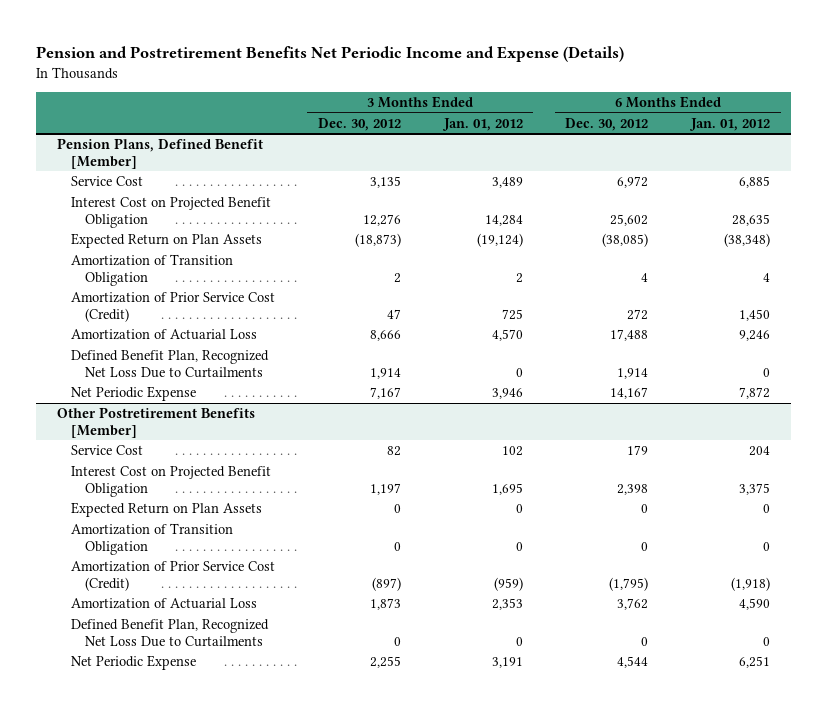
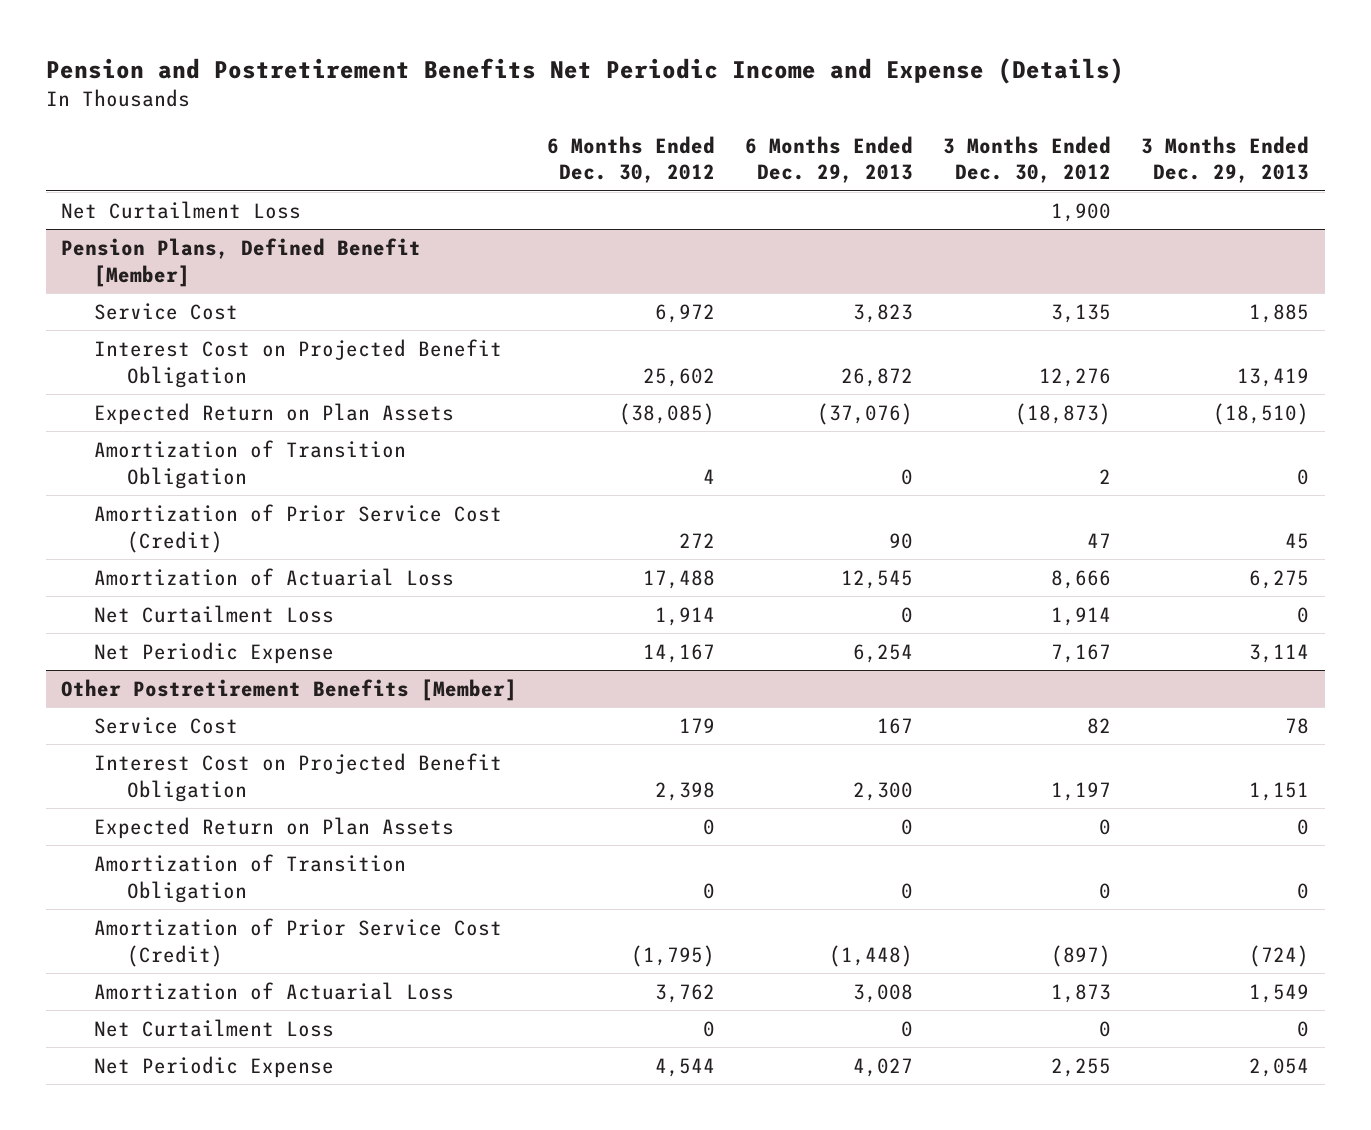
[441,117,523,131] Jan. 01, 2012 -> none
[688,117,770,131] Jan. 01, 2012 -> none
none -> [745,135,914,184] 6 Months Ended Dec. 29, 2013
none -> [1141,135,1310,184] 3 Months Ended Dec. 29, 2013
none -> [61,200,302,219] Net Curtailment Loss
[71,350,270,378] Defined Benefit Plan, Recognized Net Loss Due to Curtailments -> [94,604,335,623] Net Curtailment Loss
[71,619,270,647] Defined Benefit Plan, Recognized Net Loss Due to Curtailments -> [94,1018,335,1037] Net Curtailment Loss

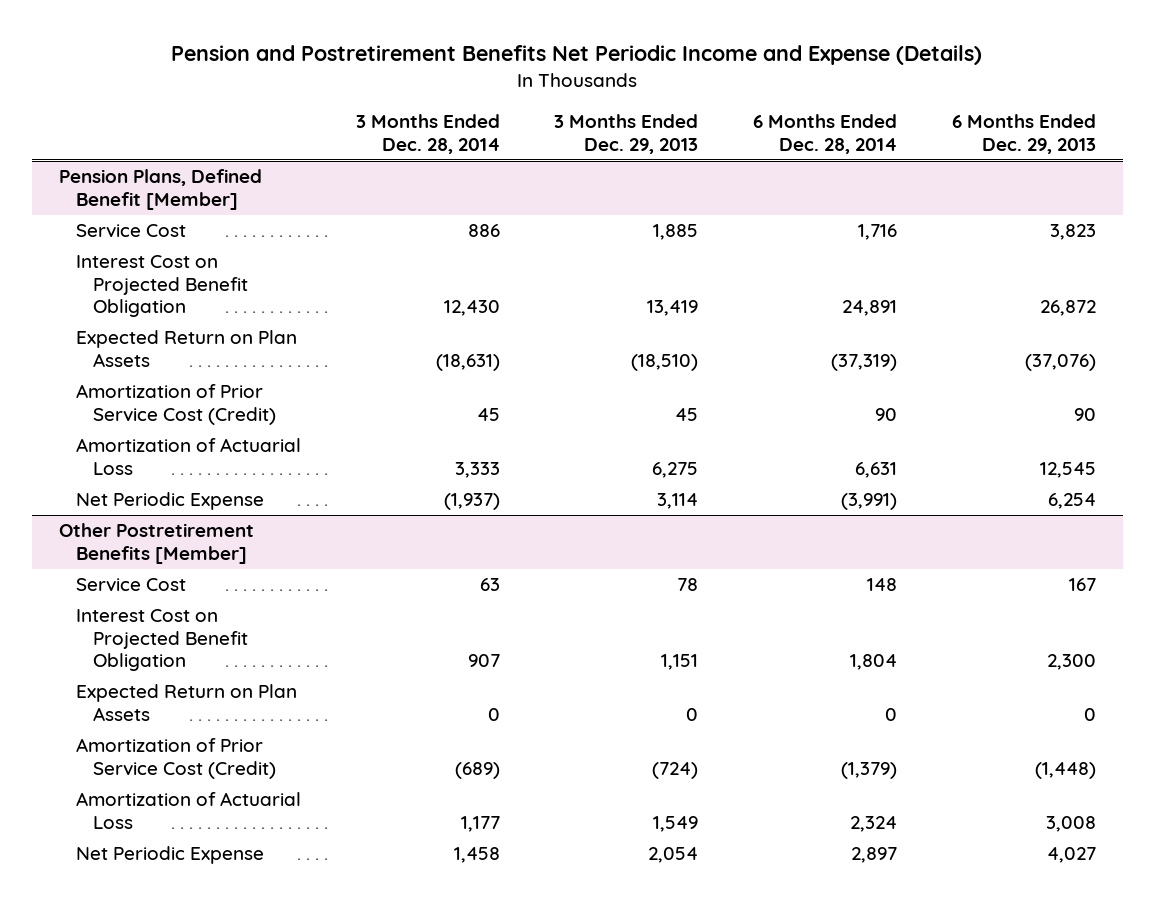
[547,135,716,184] 6 Months Ended Dec. 30, 2012 -> none
[943,135,1112,184] 3 Months Ended Dec. 30, 2012 -> none
none -> [355,114,500,154] 3 Months Ended Dec. 28, 2014
none -> [752,114,897,154] 6 Months Ended Dec. 28, 2014
[61,200,302,219] Net Curtailment Loss -> none
[94,439,407,489] Amortization of Transition Obligation -> none
[94,604,335,623] Net Curtailment Loss -> none
[94,853,407,903] Amortization of Transition Obligation -> none
[94,1018,335,1037] Net Curtailment Loss -> none

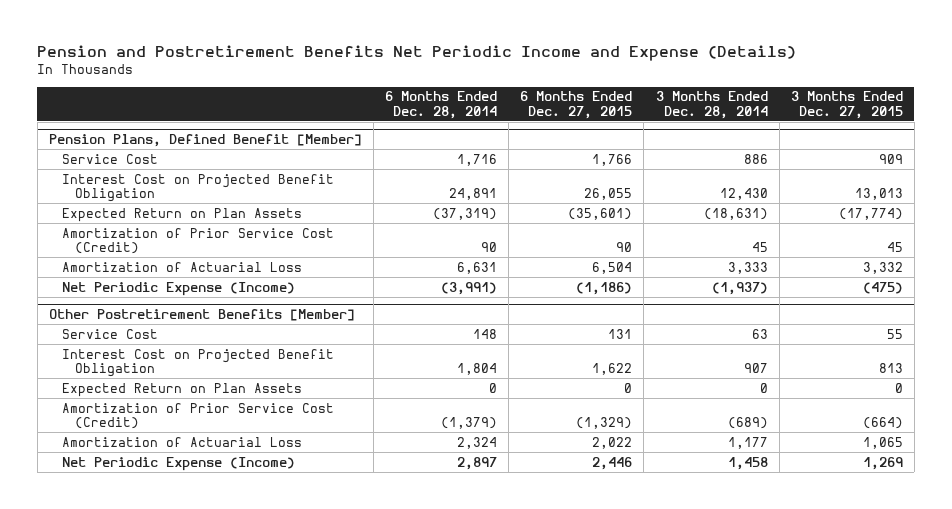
[554,114,699,154] 3 Months Ended Dec. 29, 2013 -> none
[951,114,1096,154] 6 Months Ended Dec. 29, 2013 -> none
none -> [520,91,633,119] 6 Months Ended Dec. 27, 2015
none -> [790,91,903,119] 3 Months Ended Dec. 27, 2015
[76,492,265,511] Net Periodic Expense -> [61,281,295,296] Net Periodic Expense (Income)
[76,846,265,865] Net Periodic Expense -> [61,456,295,471] Net Periodic Expense (Income)

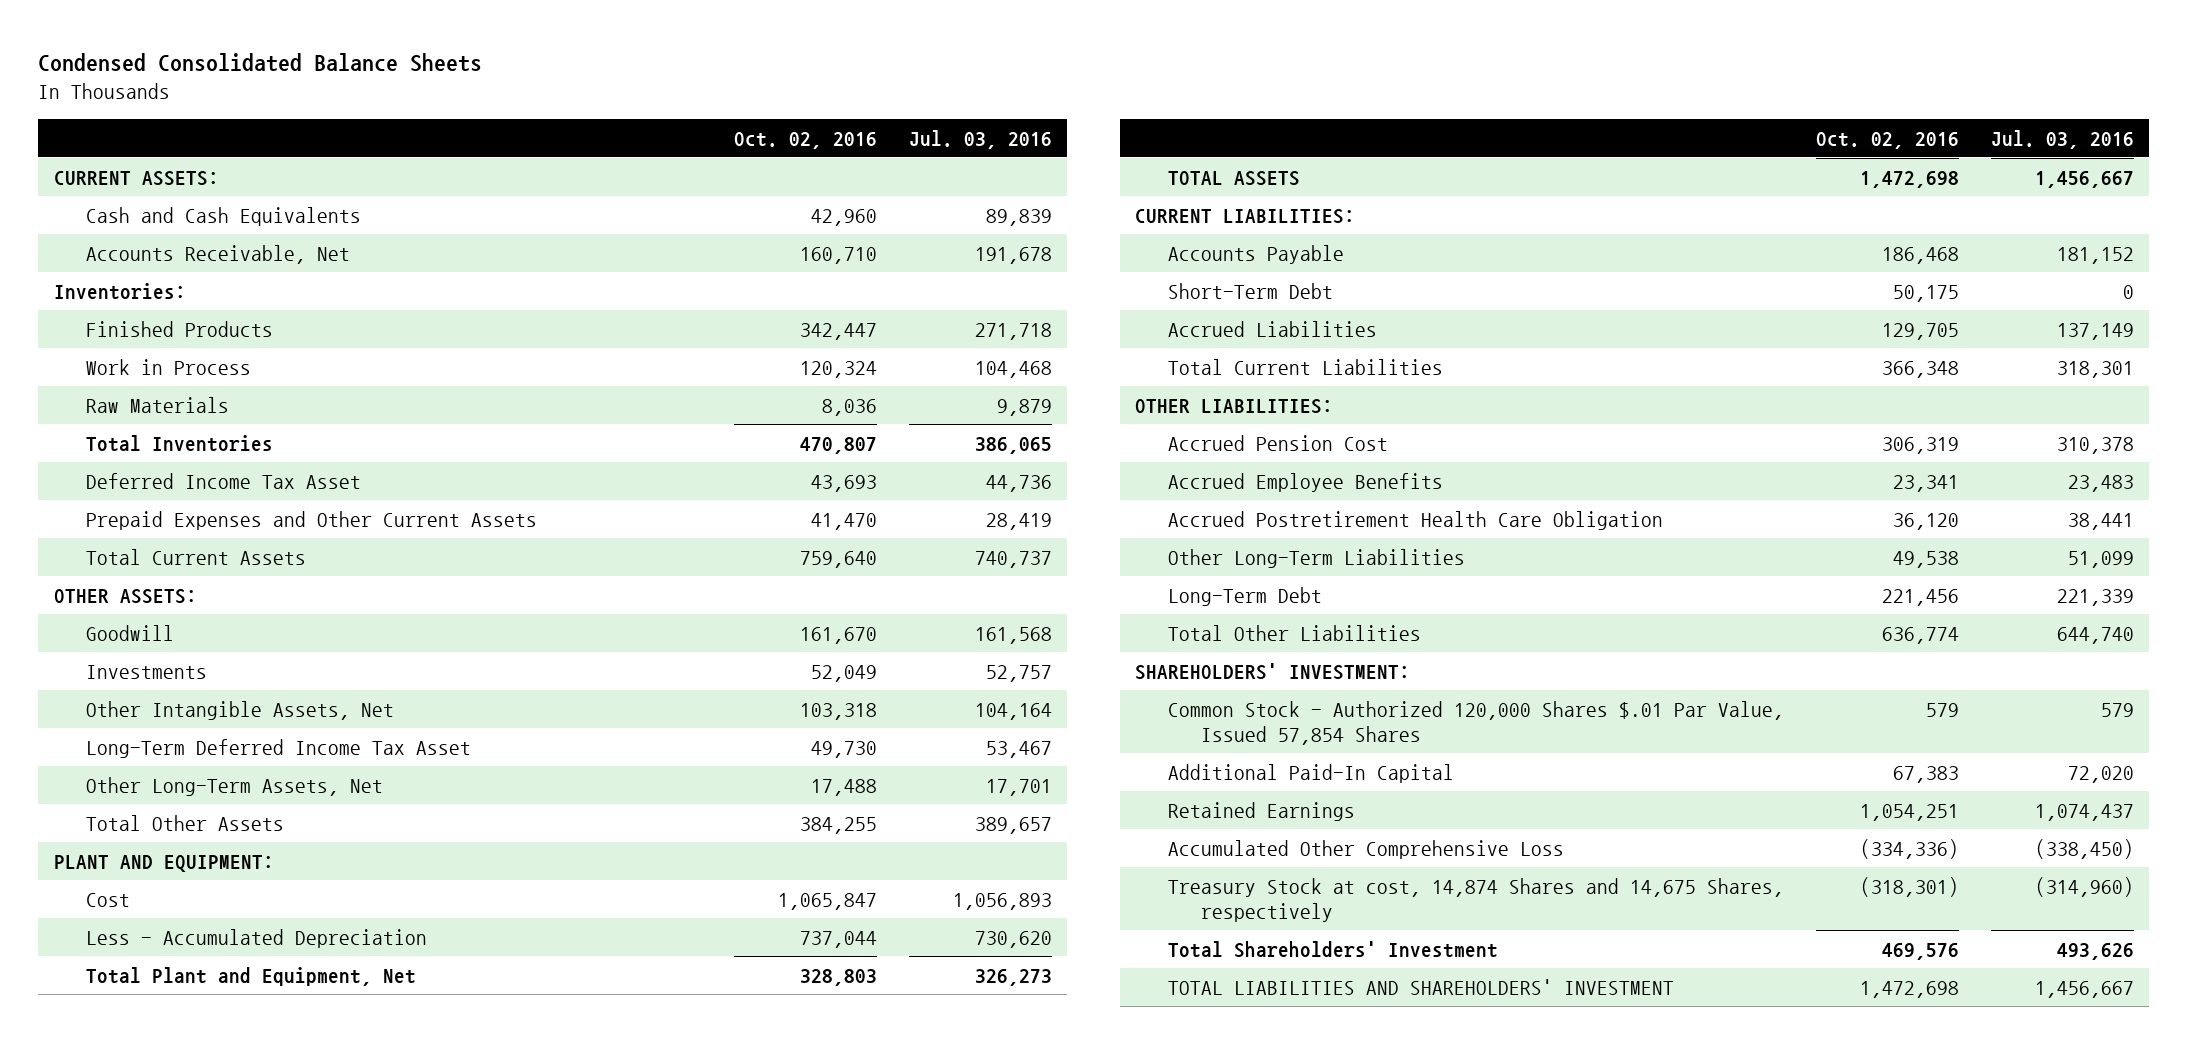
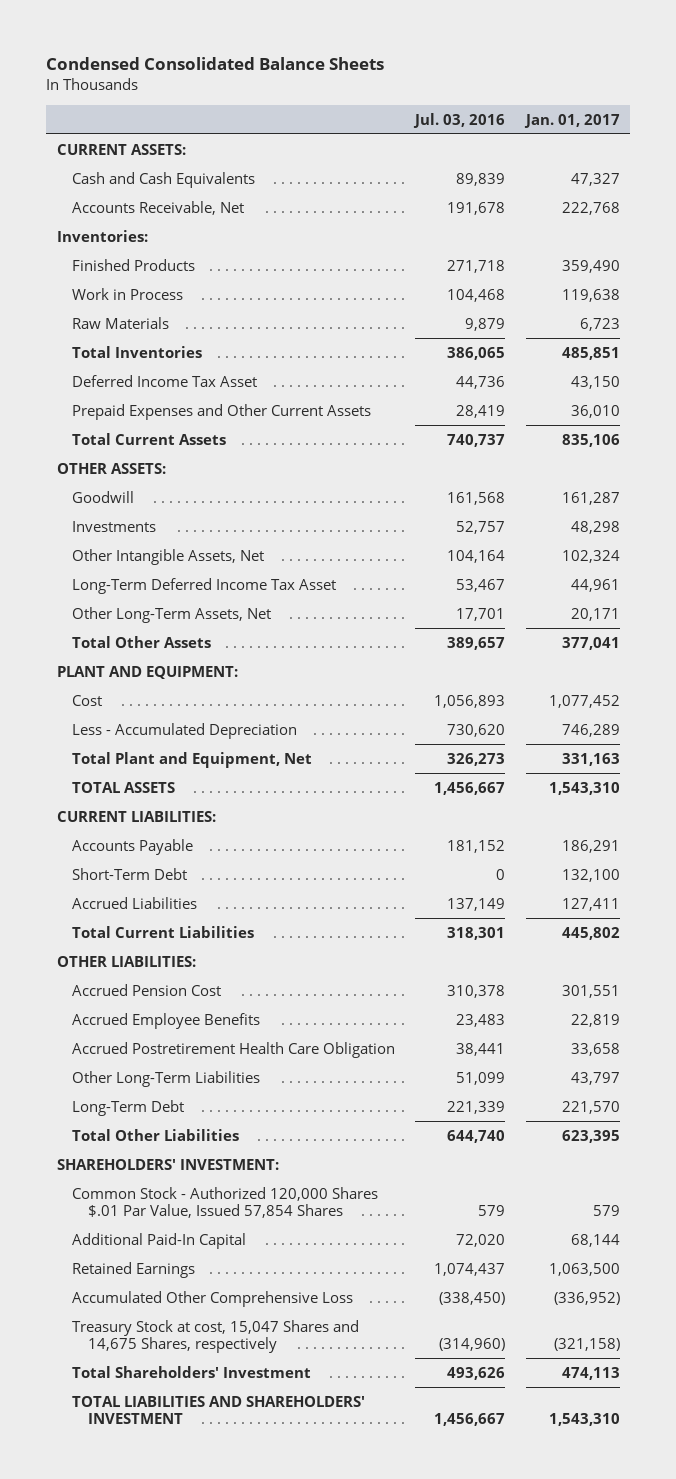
[733,131,877,149] Oct. 02, 2016 -> none
none -> [523,113,620,128] Jan. 01, 2017
[1168,877,1785,922] Treasury Stock at cost, 14,874 Shares and 14,675 Shares, respectively -> [72,1319,360,1354] Treasury Stock at cost, 15,047 Shares and 14,675 Shares, respectively

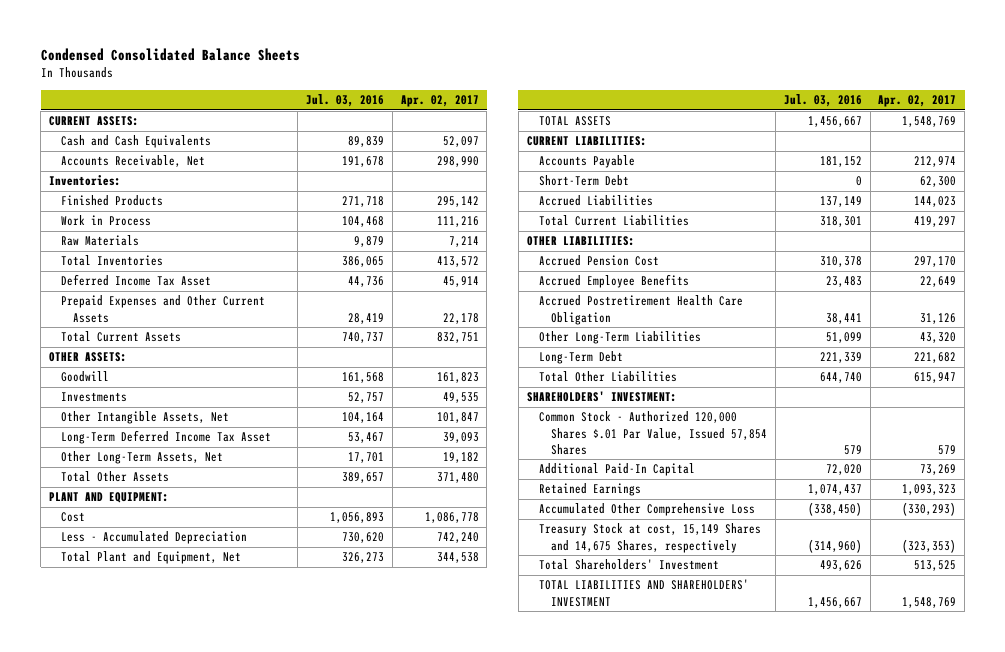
[523,113,620,128] Jan. 01, 2017 -> none
none -> [400,95,479,108] Apr. 02, 2017
[72,1319,360,1354] Treasury Stock at cost, 15,047 Shares and 14,675 Shares, respectively -> [538,523,761,553] Treasury Stock at cost, 15,149 Shares and 14,675 Shares, respectively

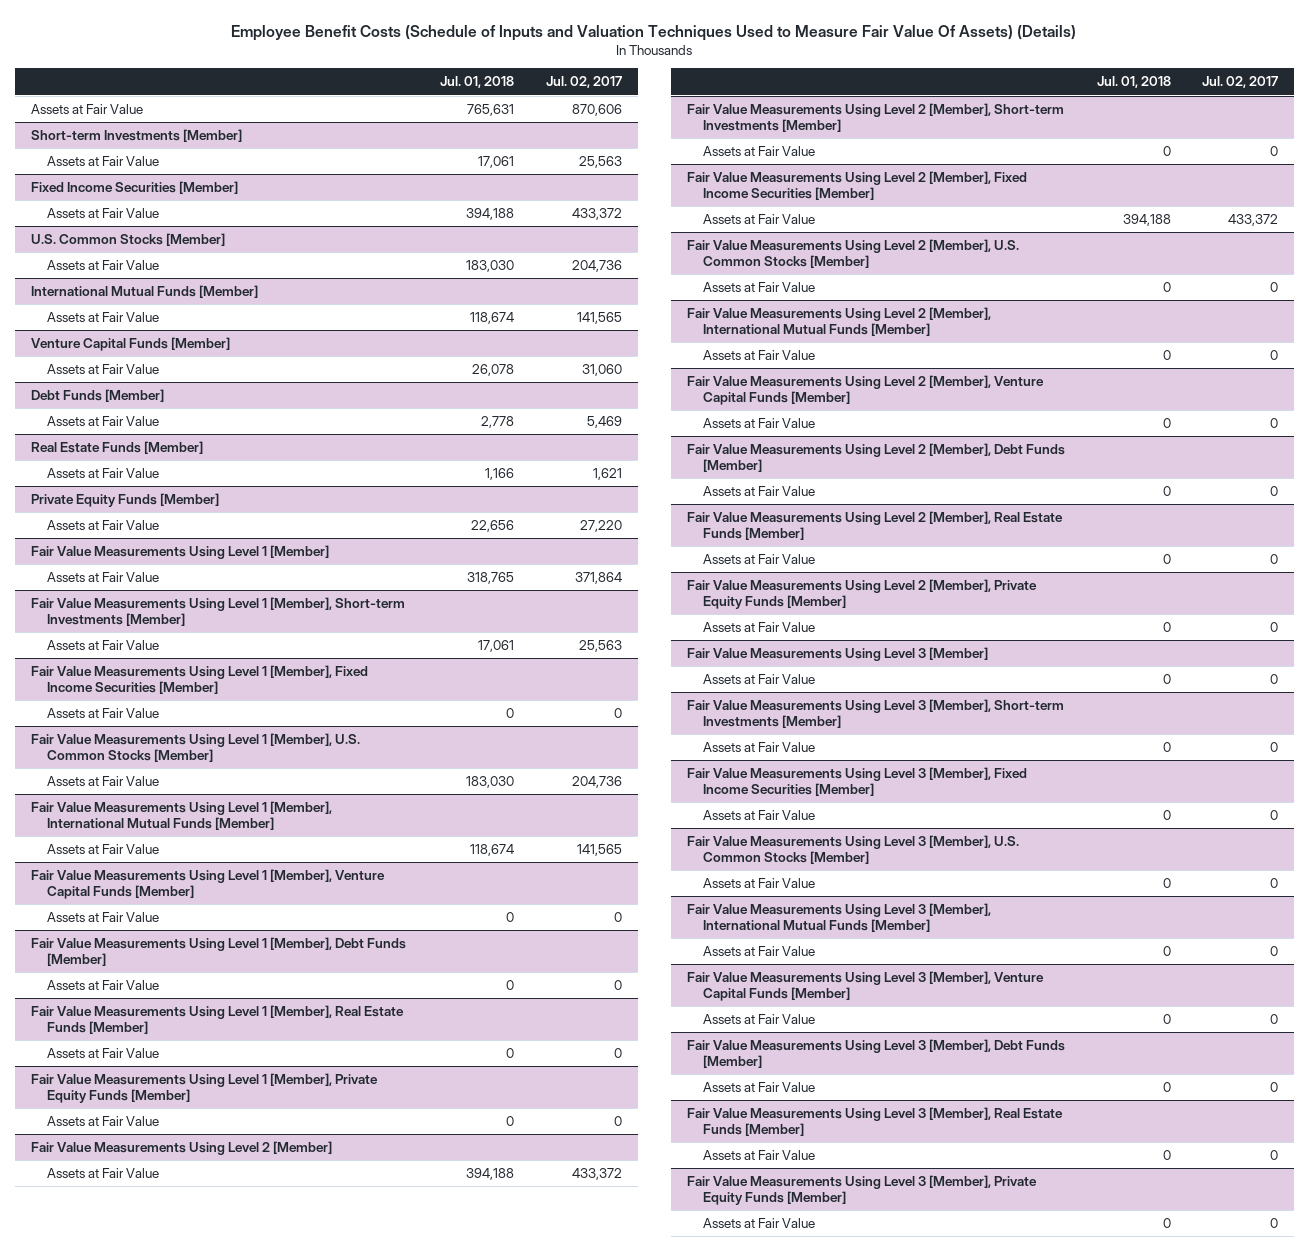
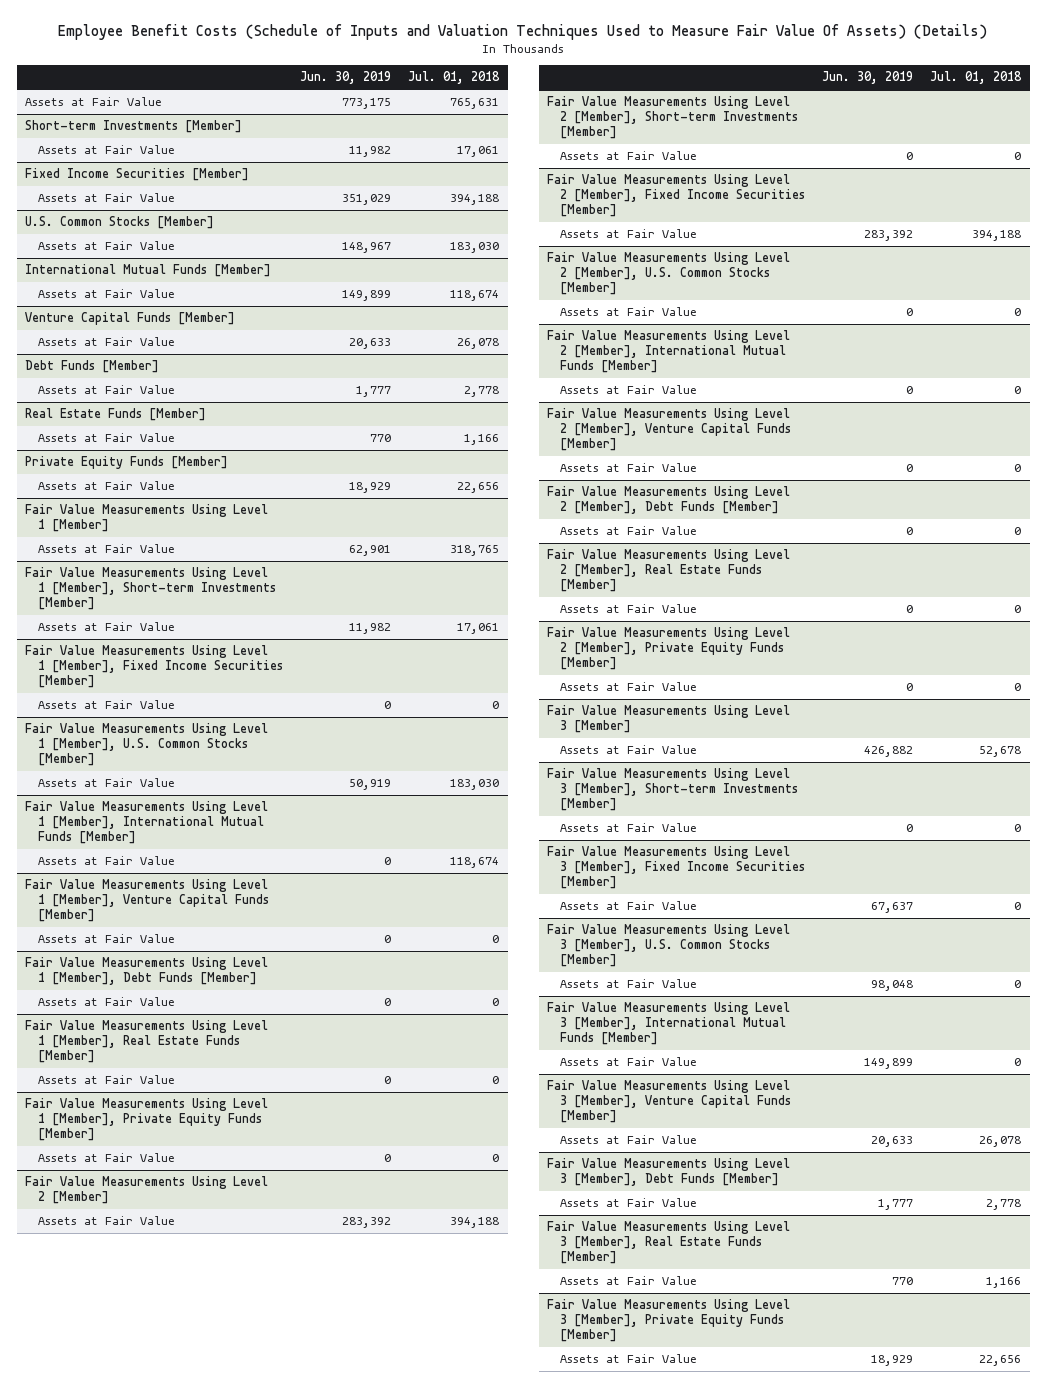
[545,76,622,89] Jul. 02, 2017 -> none
none -> [300,71,392,85] Jun. 30, 2019
[1162,674,1171,685] 0 -> [979,746,1022,758] 52,678
[1162,1014,1171,1025] 0 -> [979,1136,1022,1148] 26,078
[1162,1082,1171,1093] 0 -> [986,1199,1022,1211] 2,778
[1162,1150,1171,1161] 0 -> [986,1277,1022,1289] 1,166
[1162,1218,1171,1229] 0 -> [979,1355,1022,1367] 22,656

